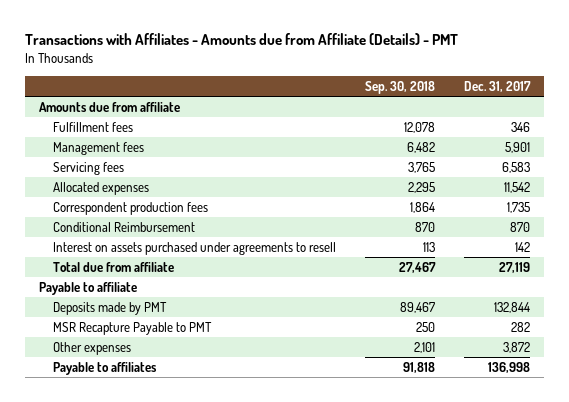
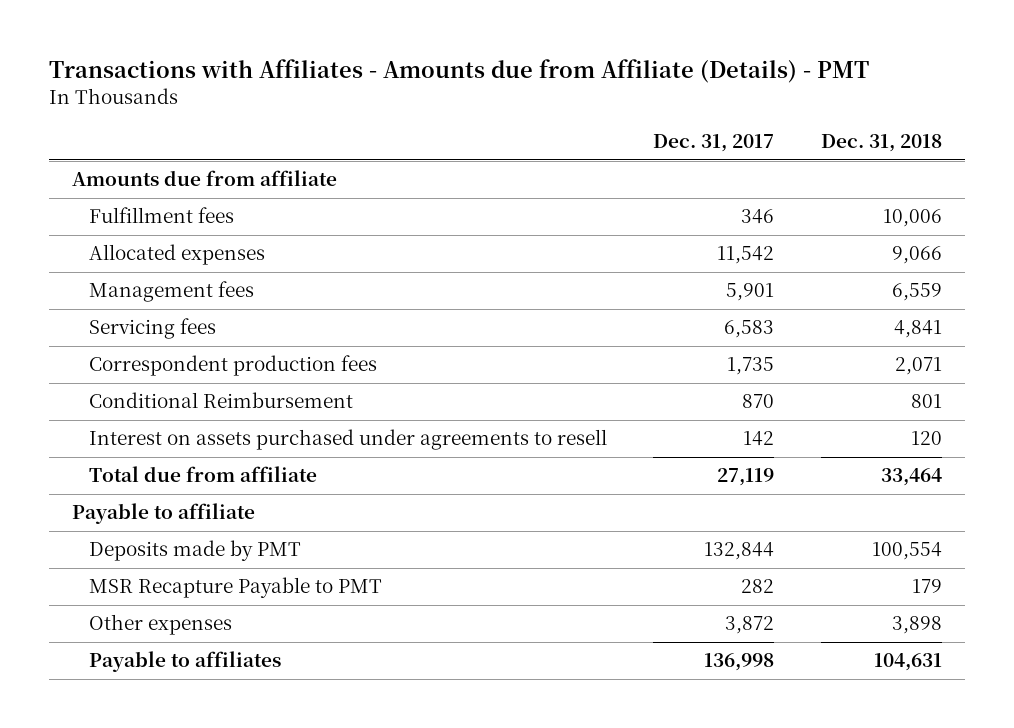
[364,81,435,95] Sep. 30, 2018 -> none
none -> [820,134,942,153] Dec. 31, 2018
[52,181,149,195] Allocated expenses -> [89,244,266,266] Allocated expenses

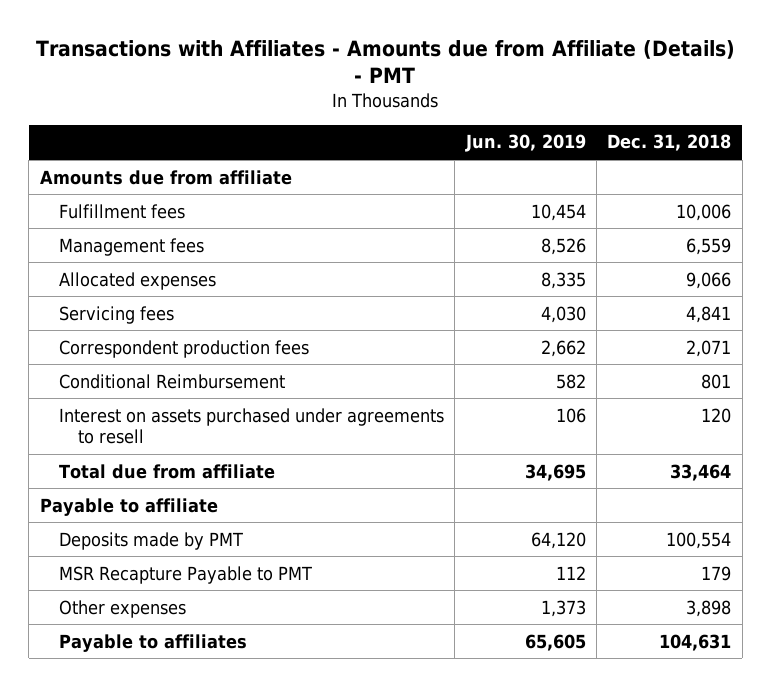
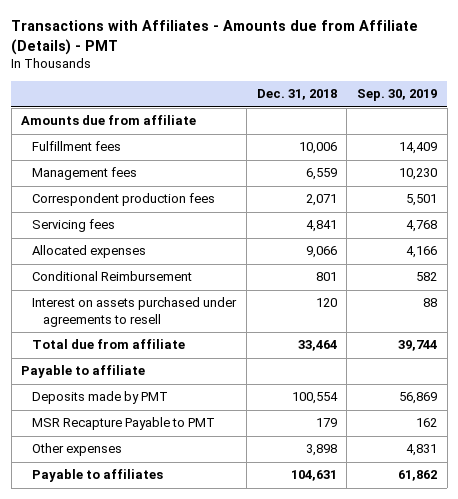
[464,134,586,153] Jun. 30, 2019 -> none
none -> [356,89,437,102] Sep. 30, 2019
[58,305,174,324] Servicing fees -> [32,219,116,233] Servicing fees
[58,271,216,290] Allocated expenses -> [32,245,147,259] Allocated expenses

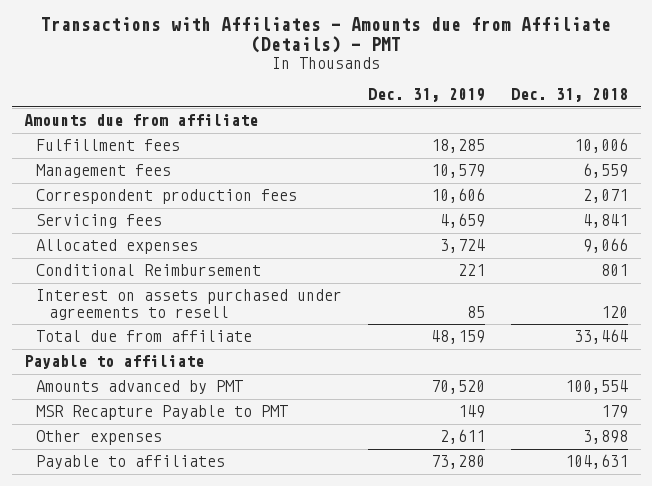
[356,89,437,102] Sep. 30, 2019 -> none
none -> [368,87,486,102] Dec. 31, 2019
[32,391,169,405] Deposits made by PMT -> [36,380,244,395] Amounts advanced by PMT

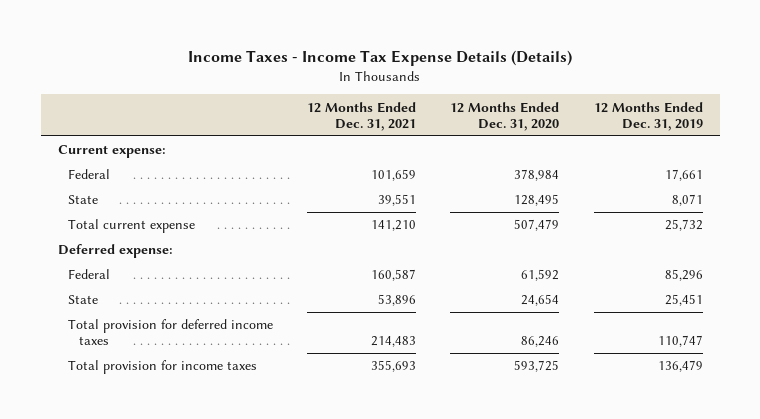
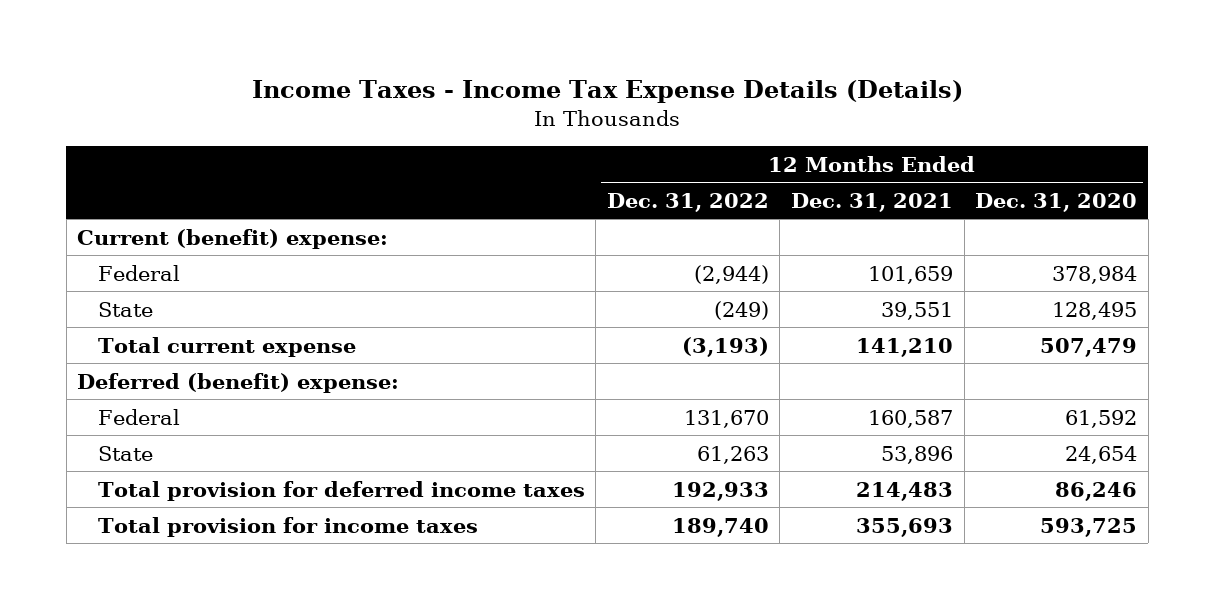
[593,101,703,131] 12 Months Ended Dec. 31, 2019 -> none
none -> [606,192,769,212] Dec. 31, 2022
[57,145,166,159] Current expense: -> [77,228,389,249] Current (benefit) expense:
[57,244,173,259] Deferred expense: -> [77,372,400,393] Deferred (benefit) expense:

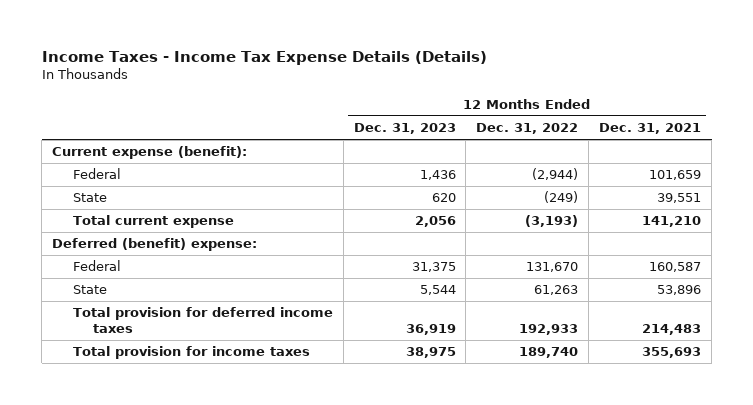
[975,192,1138,212] Dec. 31, 2020 -> none
none -> [353,123,456,135] Dec. 31, 2023
[77,228,389,249] Current (benefit) expense: -> [52,146,248,160] Current expense (benefit):

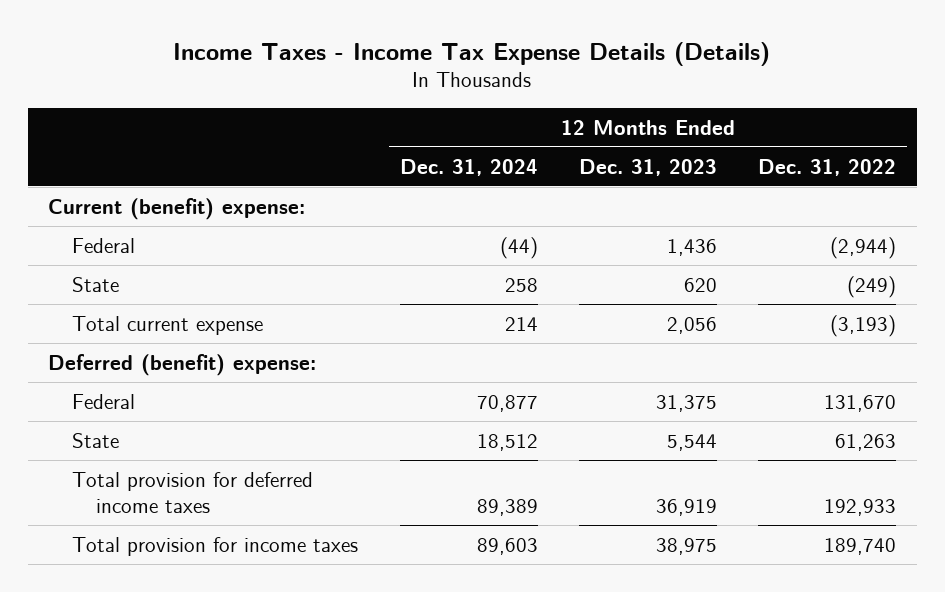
[599,123,702,135] Dec. 31, 2021 -> none
none -> [399,158,538,176] Dec. 31, 2024
[52,146,248,160] Current expense (benefit): -> [48,197,306,220] Current (benefit) expense:

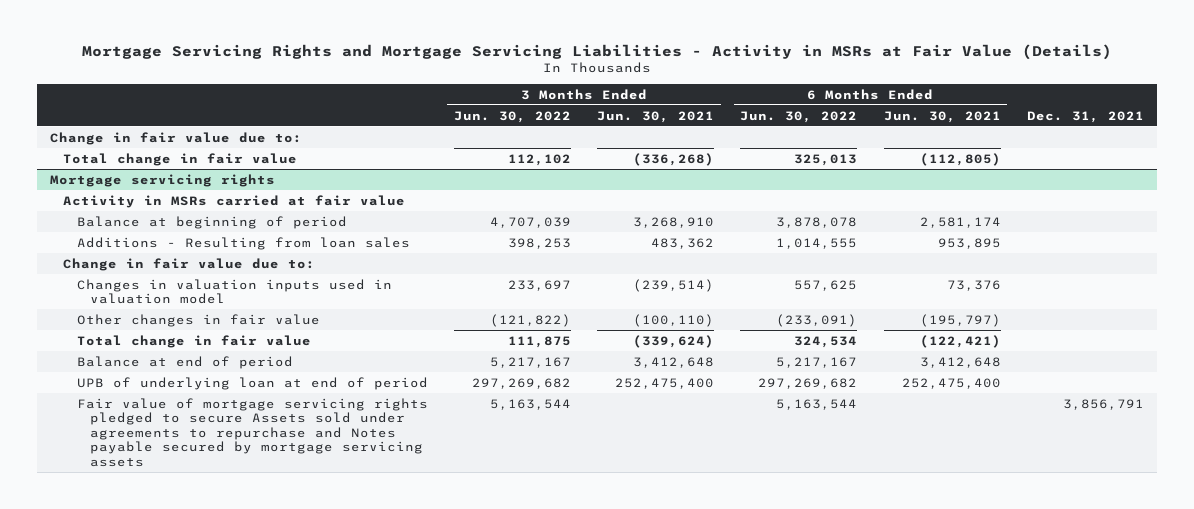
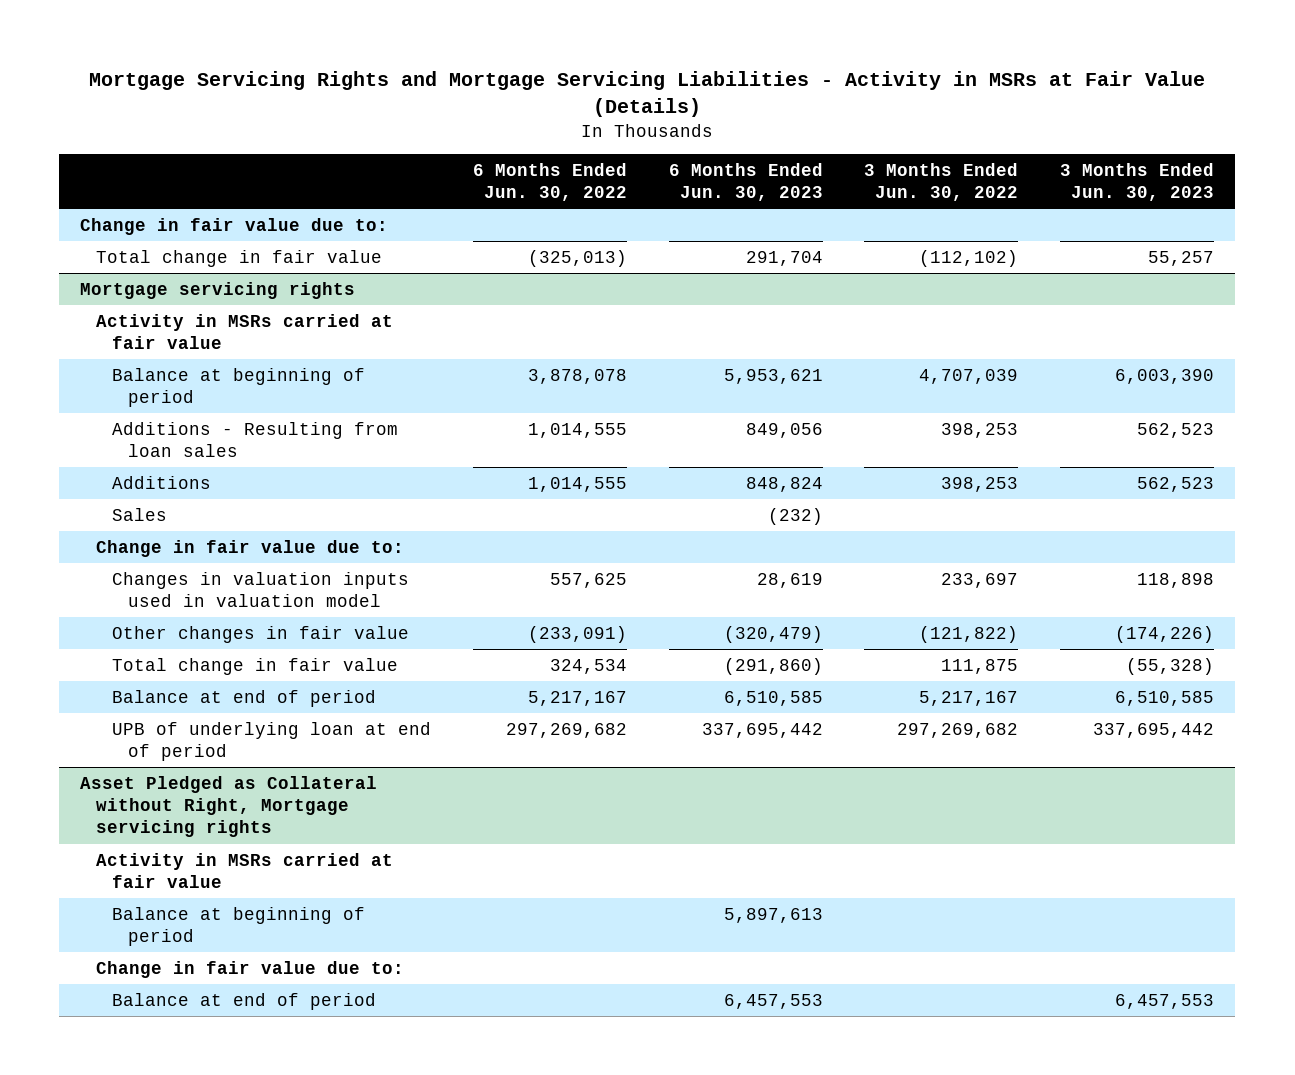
[597,110,715,123] Jun. 30, 2021 -> none
[883,110,1001,123] Jun. 30, 2021 -> none
[1026,110,1144,123] Dec. 31, 2021 -> none
none -> [668,162,823,201] 6 Months Ended Jun. 30, 2023
none -> [1060,162,1215,201] 3 Months Ended Jun. 30, 2023
[507,153,571,166] 112,102 -> [919,249,1019,267] (112,102)
[794,153,858,166] 325,013 -> [527,249,627,267] (325,013)
none -> [111,475,211,489] Additions
none -> [111,507,167,521] Sales
[76,397,428,467] Fair value of mortgage servicing rights pledged to secure Assets sold under agreements to repurchase and Notes payable secured by mortgage servicing assets -> none
none -> [80,775,378,838] Asset Pledged as Collateral without Right, Mortgage servicing rights
none -> [96,852,394,888] Activity in MSRs carried at fair value
none -> [111,906,365,946] Balance at beginning of period
none -> [96,960,405,978] Change in fair value due to:
none -> [111,992,376,1010] Balance at end of period

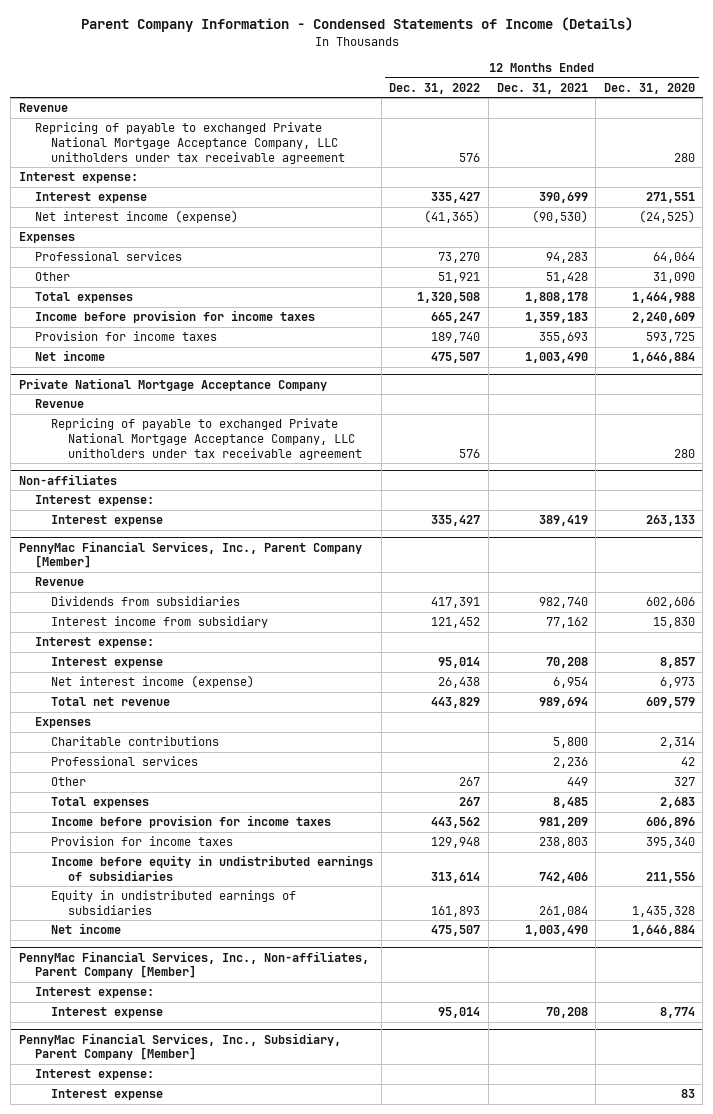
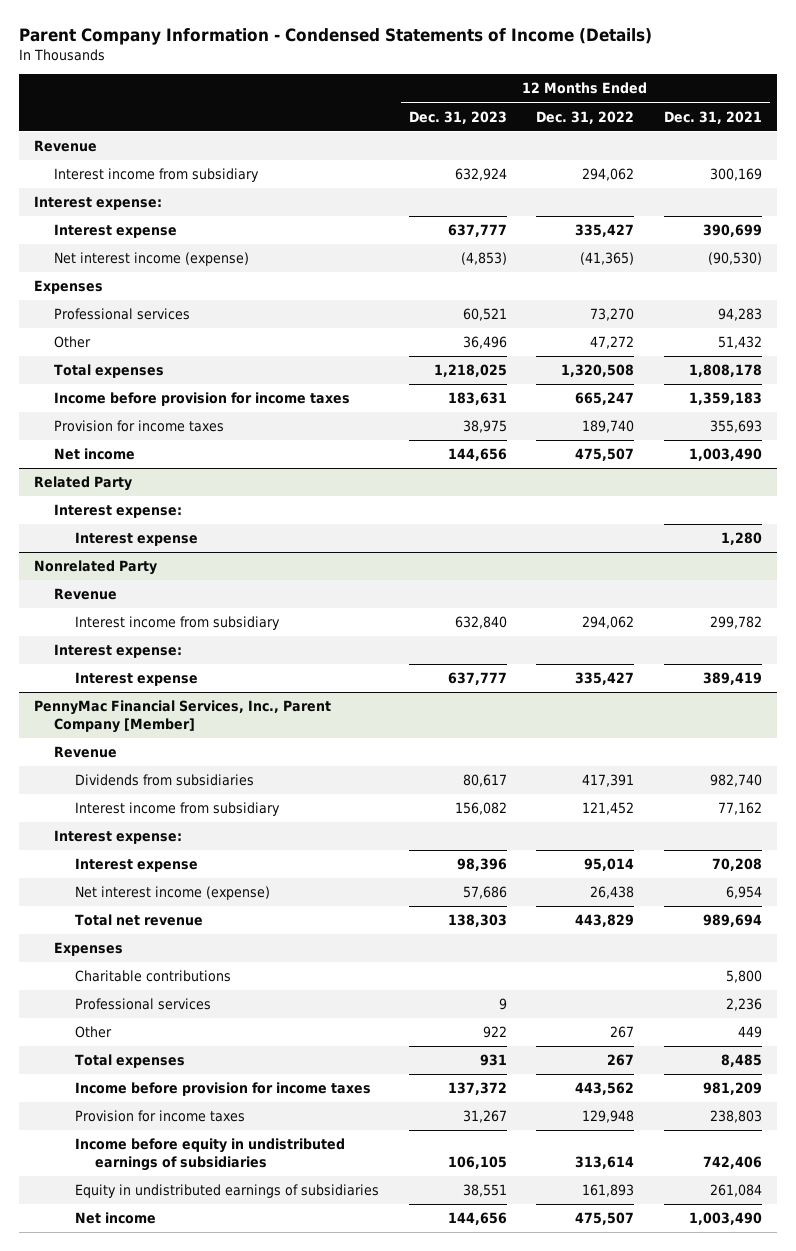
[603,83,695,95] Dec. 31, 2020 -> none
none -> [408,110,507,124] Dec. 31, 2023
[34,122,346,164] Repricing of payable to exchanged Private National Mortgage Acceptance Company, LLC unitholders under tax receivable agreement -> none
none -> [54,168,260,183] Interest income from subsidiary
[438,272,481,284] 51,921 -> [590,336,635,350] 47,272
[545,272,588,284] 51,428 -> [718,336,763,350] 51,432
[18,377,327,391] Private National Mortgage Acceptance Company -> none
none -> [33,476,132,492] Related Party
none -> [54,504,183,519] Interest expense:
none -> [74,532,198,547] Interest expense
none -> [33,560,157,576] Nonrelated Party
[51,418,362,460] Repricing of payable to exchanged Private National Mortgage Acceptance Company, LLC unitholders under tax receivable agreement -> none
[18,473,117,485] Non-affiliates -> none
none -> [74,616,280,631] Interest income from subsidiary
[18,950,369,979] PennyMac Financial Services, Inc., Non-affiliates, Parent Company [Member] -> none
[34,987,154,999] Interest expense: -> none
[51,1007,164,1019] Interest expense -> none
[18,1032,341,1061] PennyMac Financial Services, Inc., Subsidiary, Parent Company [Member] -> none
[34,1069,154,1081] Interest expense: -> none
[51,1089,164,1101] Interest expense -> none

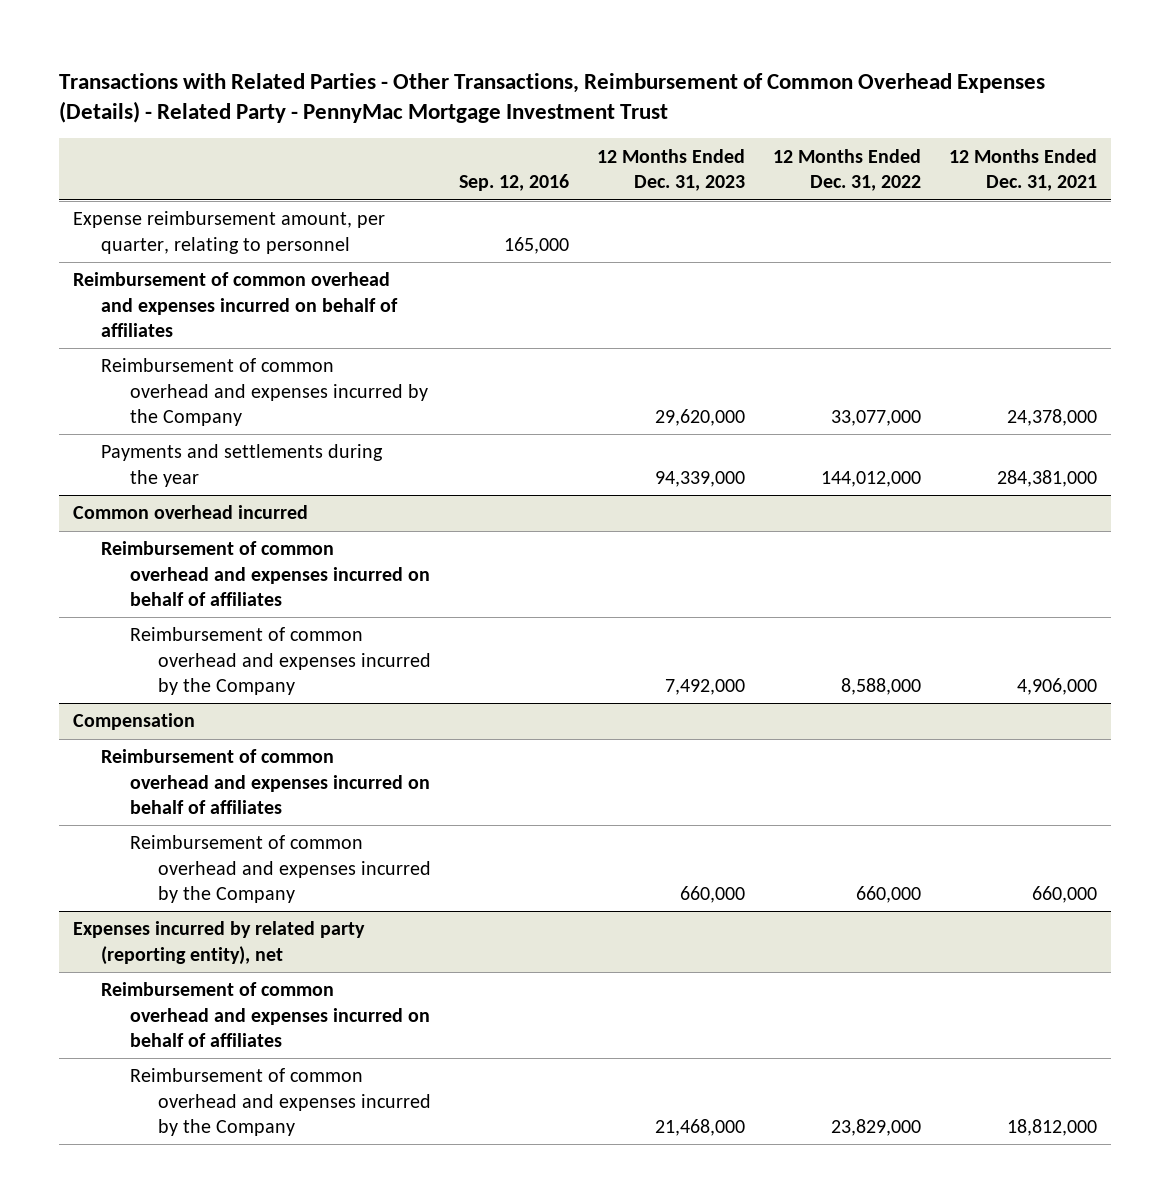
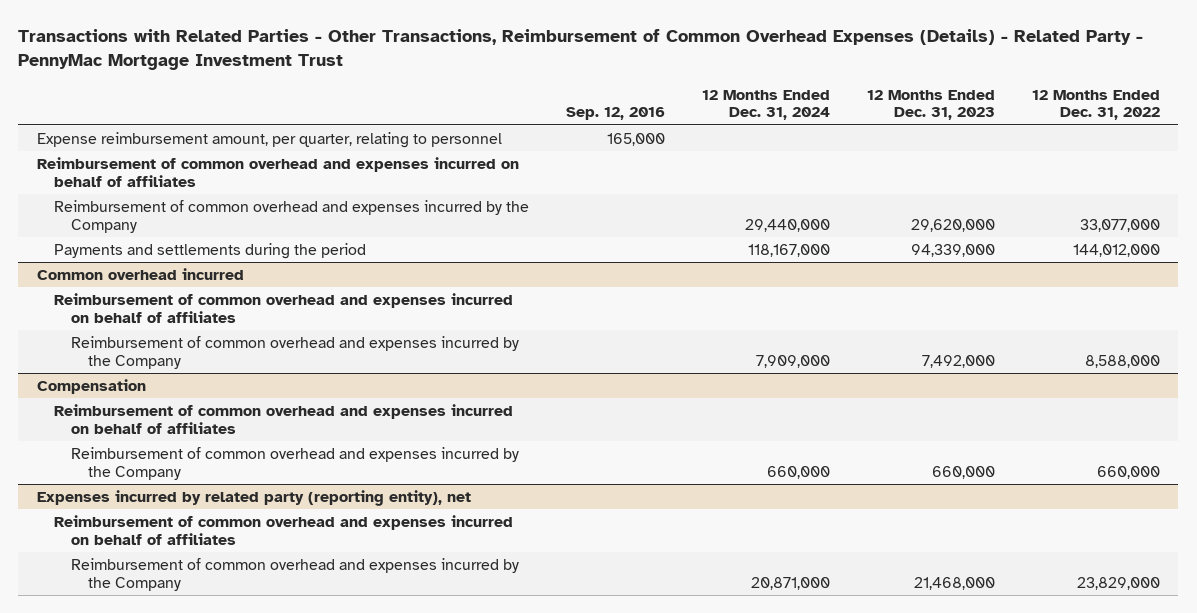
[949,148,1098,191] 12 Months Ended Dec. 31, 2021 -> none
none -> [701,89,830,121] 12 Months Ended Dec. 31, 2024
[101,444,384,487] Payments and settlements during the year -> [53,242,366,259] Payments and settlements during the period

